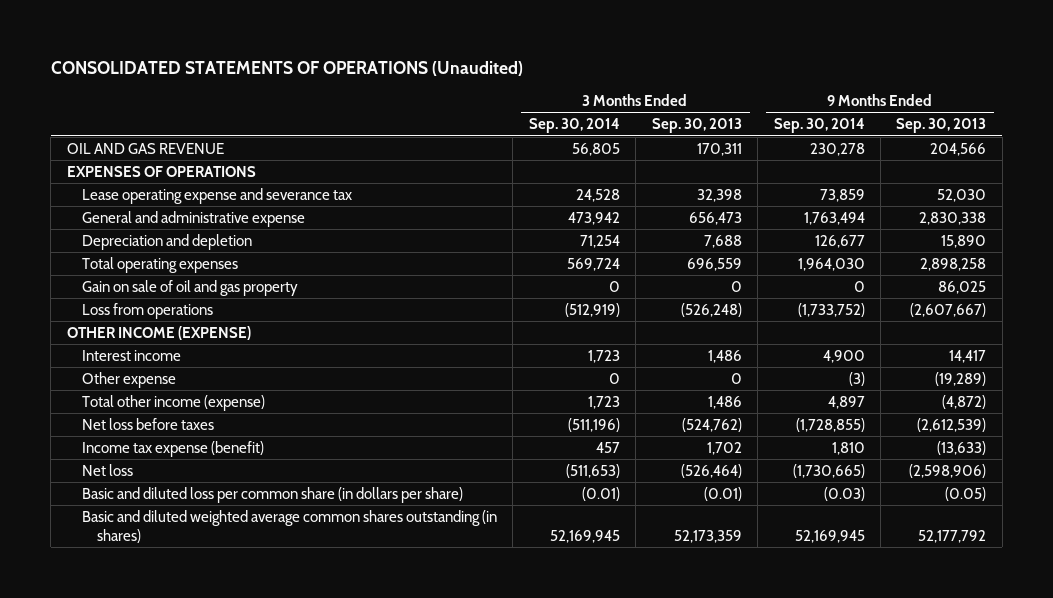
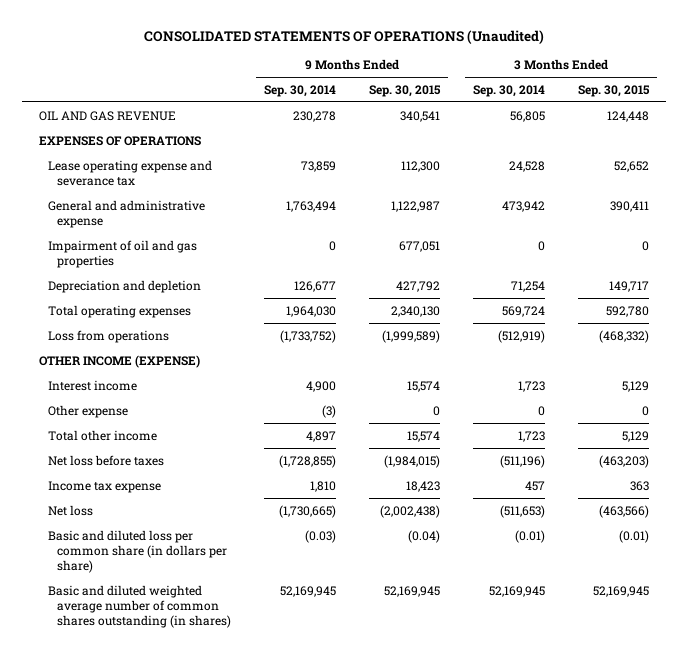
[651,118,742,134] Sep. 30, 2013 -> none
[896,118,987,134] Sep. 30, 2013 -> none
none -> [368,84,441,97] Sep. 30, 2015
none -> [578,84,651,97] Sep. 30, 2015
none -> [47,239,197,268] Impairment of oil and gas properties
[81,279,298,296] Gain on sale of oil and gas property -> none
[81,394,265,411] Total other income (expense) -> [47,429,157,441] Total other income
[81,440,264,457] Income tax expense (benefit) -> [47,480,161,493] Income tax expense
[81,509,497,543] Basic and diluted weighted average common shares outstanding (in shares) -> [47,584,231,629] Basic and diluted weighted average number of common shares outstanding (in shares)

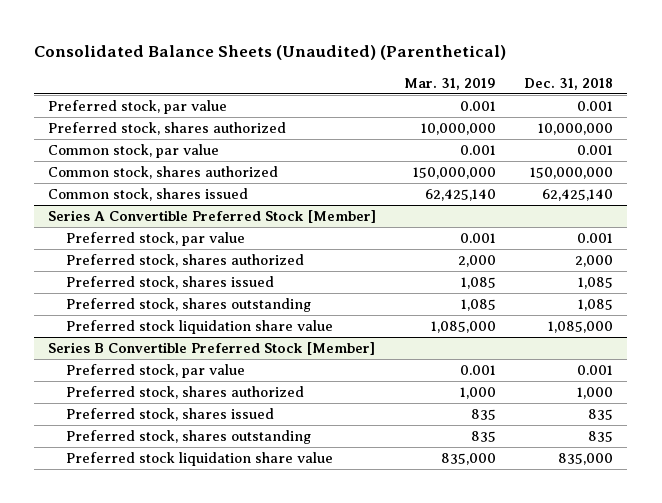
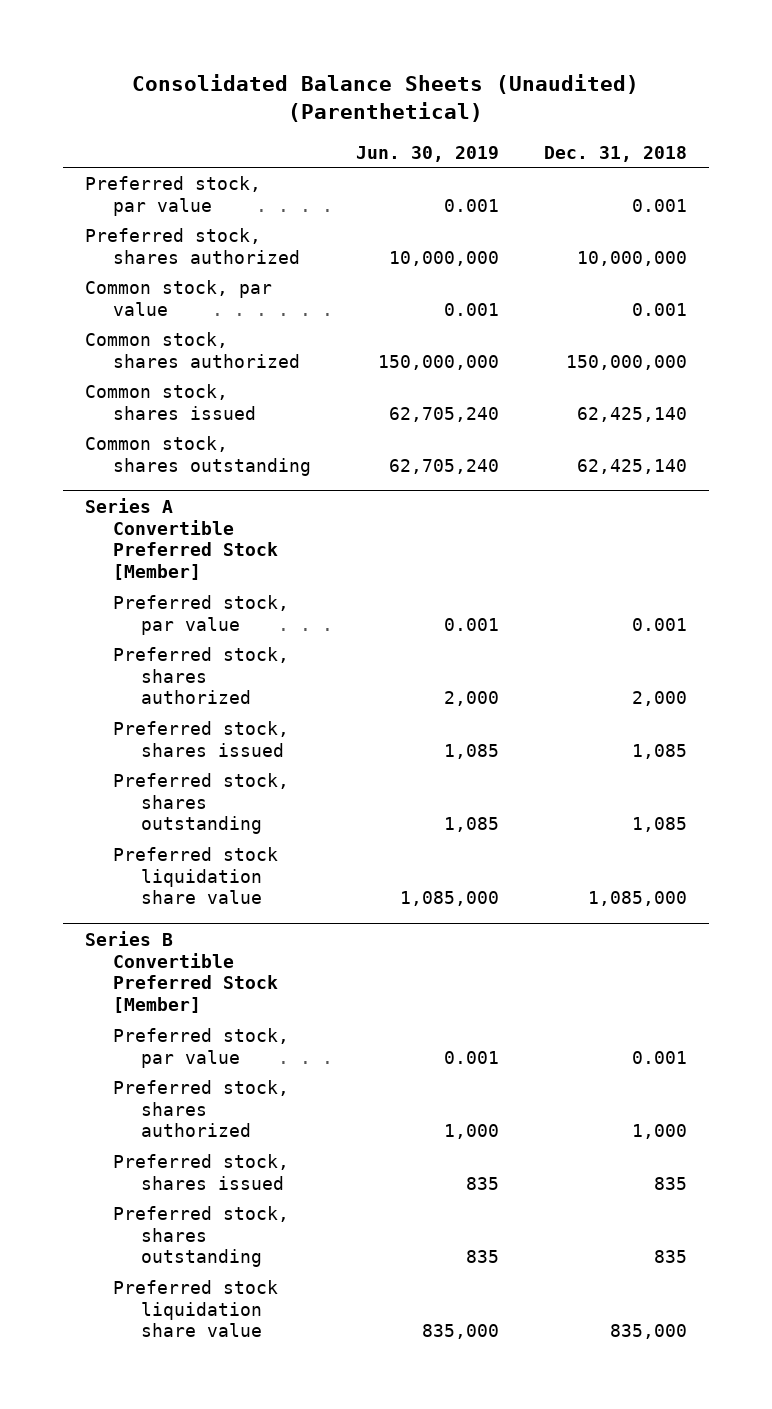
[404,77,497,90] Mar. 31, 2019 -> none
none -> [355,145,499,162] Jun. 30, 2019
none -> [85,435,311,476] Common stock, shares outstanding

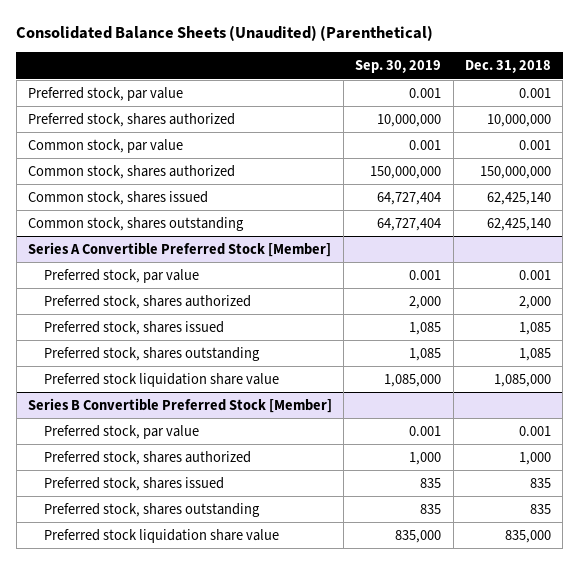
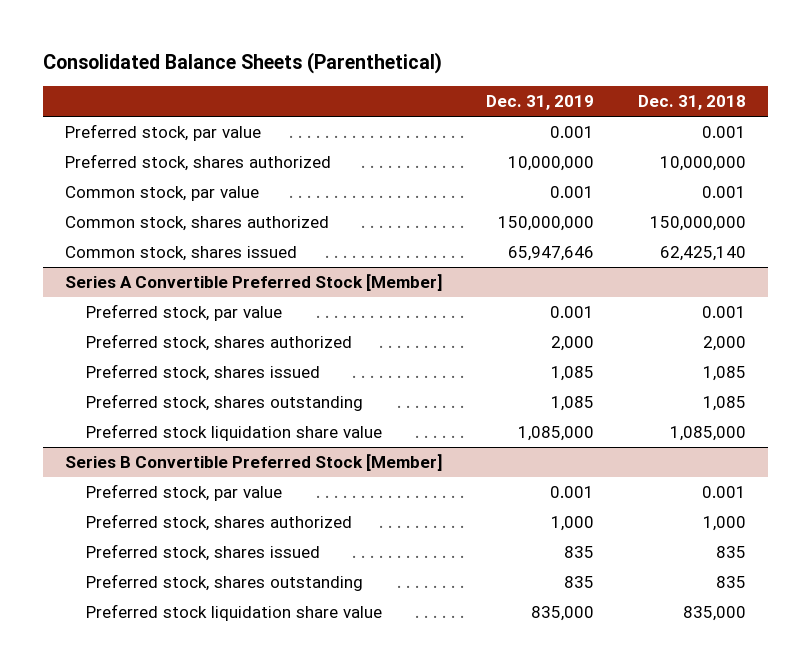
[16,25,434,42] Consolidated Balance Sheets (Unaudited) (Parenthetical) -> [42,52,442,75] Consolidated Balance Sheets (Parenthetical)
[355,60,442,74] Sep. 30, 2019 -> none
none -> [486,95,595,111] Dec. 31, 2019
[27,216,244,231] Common stock, shares outstanding -> none

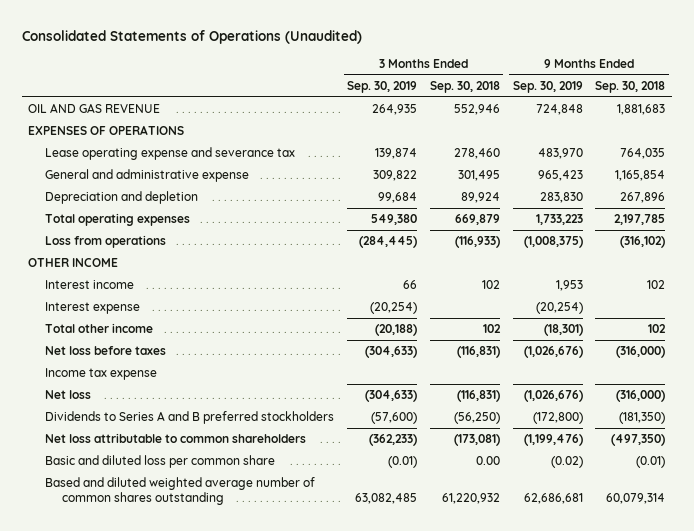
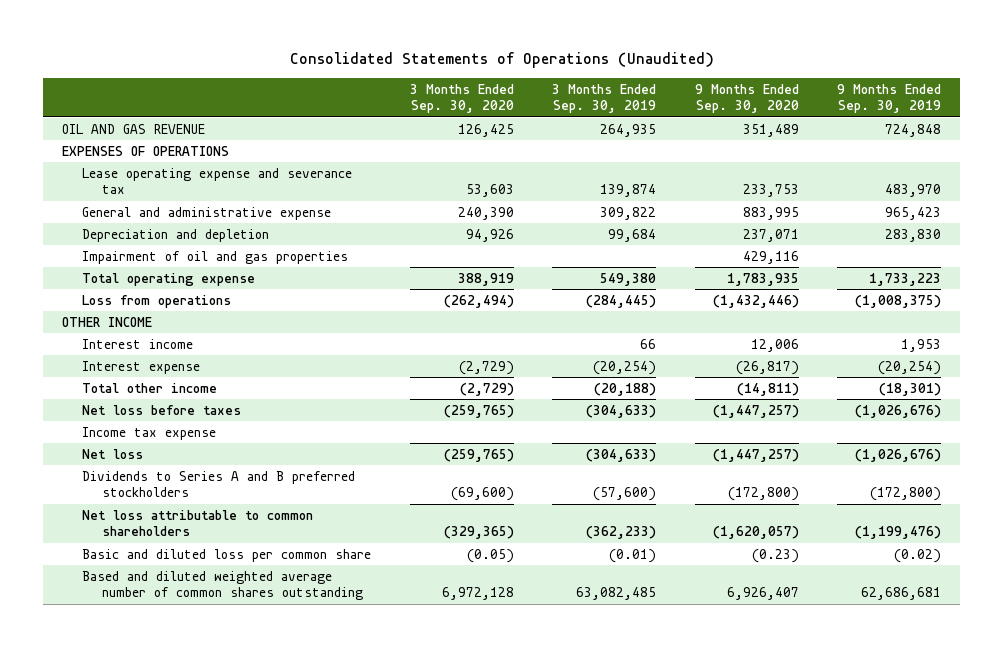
[429,80,500,93] Sep. 30, 2018 -> none
[595,80,666,93] Sep. 30, 2018 -> none
none -> [409,83,514,114] 3 Months Ended Sep. 30, 2020
none -> [694,83,799,114] 9 Months Ended Sep. 30, 2020
none -> [82,250,349,264] Impairment of oil and gas properties
[45,213,191,227] Total operating expenses -> [82,272,256,286] Total operating expense

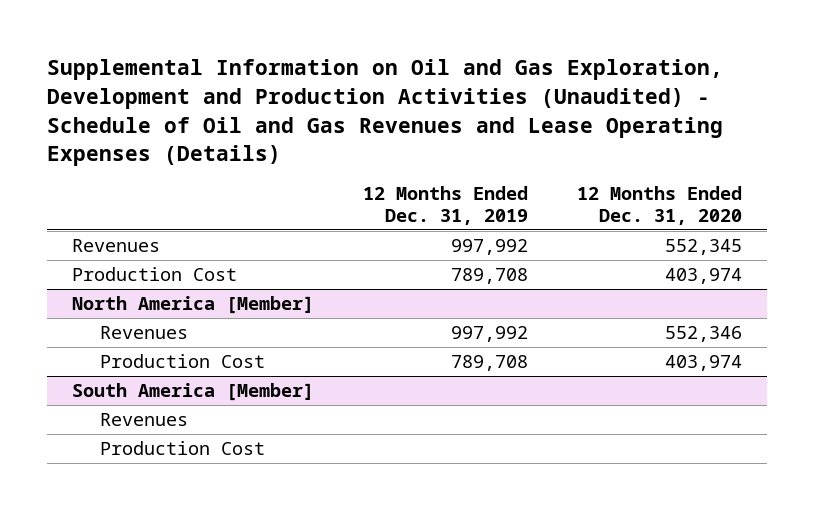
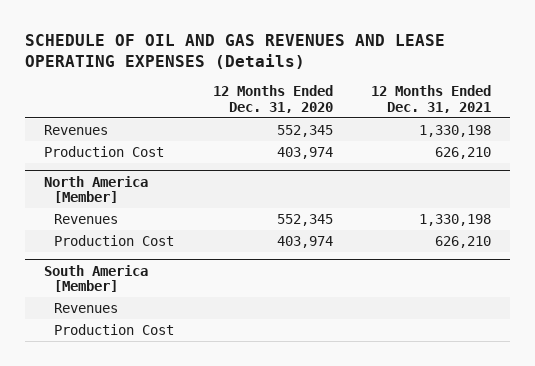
[46,59,723,167] Supplemental Information on Oil and Gas Exploration, Development and Production Activities (Unaudited) - Schedule of Oil and Gas Revenues and Lease Operating Expenses (Details) -> [24,33,445,69] SCHEDULE OF OIL AND GAS REVENUES AND LEASE OPERATING EXPENSES (Details)
[363,186,529,225] 12 Months Ended Dec. 31, 2019 -> none
none -> [370,85,491,114] 12 Months Ended Dec. 31, 2021
[665,325,743,342] 552,346 -> [276,213,333,226] 552,345

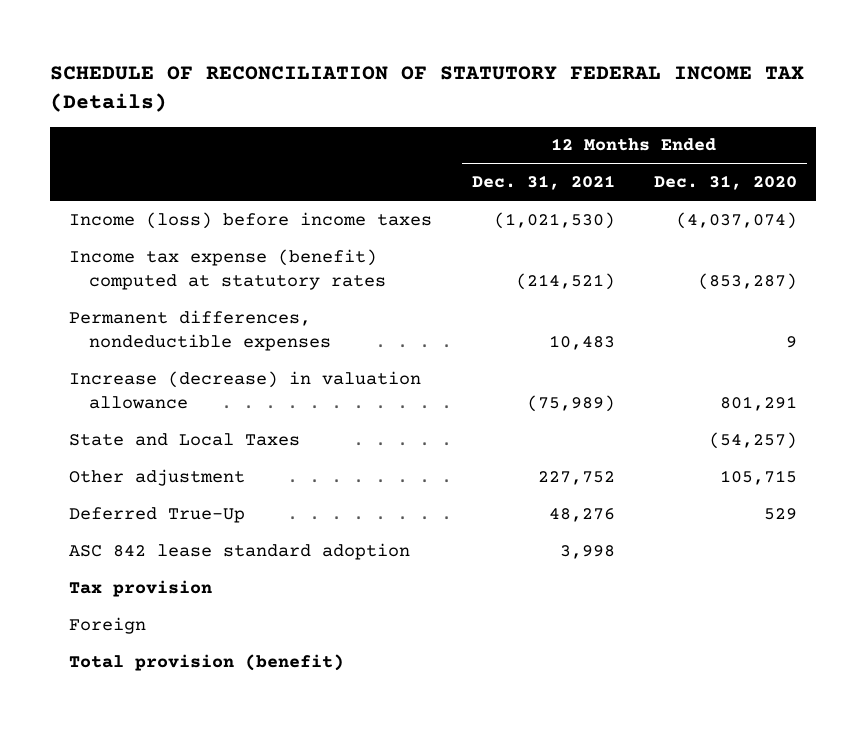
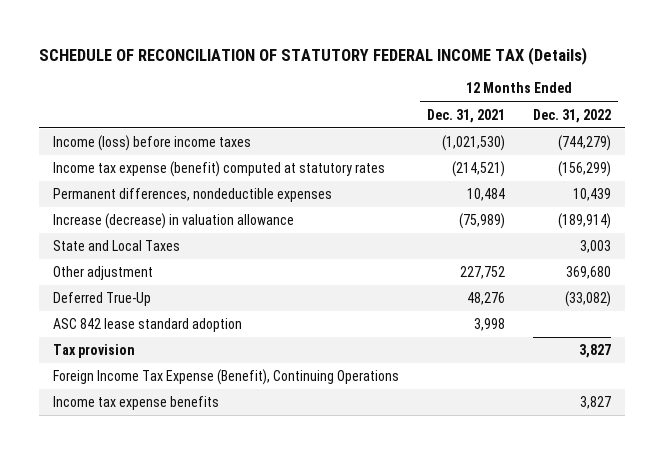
[653,175,797,191] Dec. 31, 2020 -> none
none -> [532,108,611,123] Dec. 31, 2022
[548,334,615,350] 10,483 -> [466,188,505,202] 10,484
[69,653,345,671] Total provision (benefit) -> none
[69,616,147,634] Foreign -> [52,369,399,386] Foreign Income Tax Expense (Benefit), Continuing Operations
none -> [52,396,219,411] Income tax expense benefits

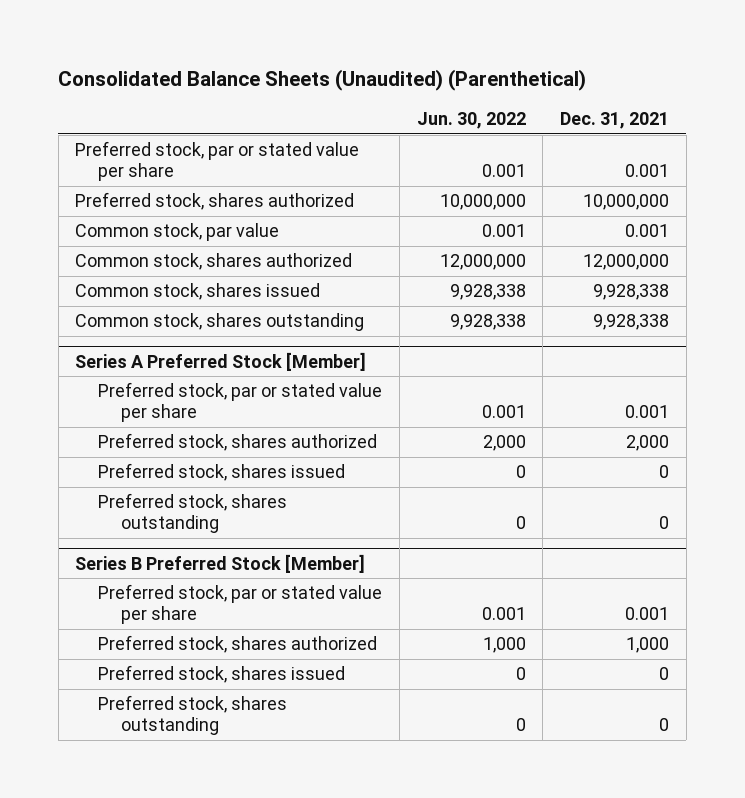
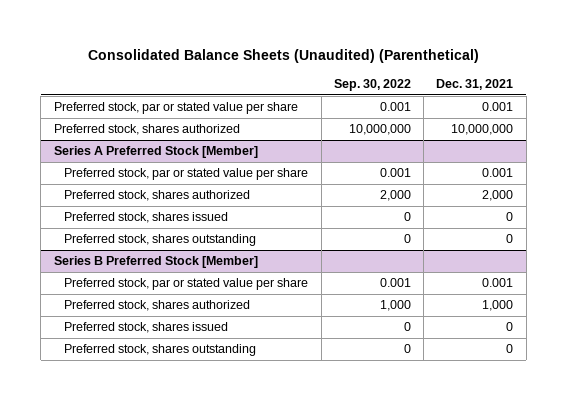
[416,112,526,130] Jun. 30, 2022 -> none
none -> [333,79,411,92] Sep. 30, 2022
[75,223,280,242] Common stock, par value -> none
[75,253,353,271] Common stock, shares authorized -> none
[75,283,321,301] Common stock, shares issued -> none
[75,313,365,332] Common stock, shares outstanding -> none

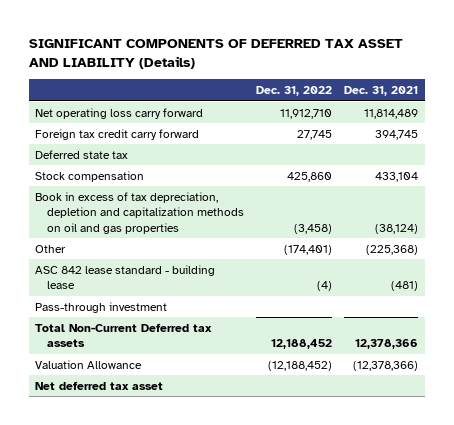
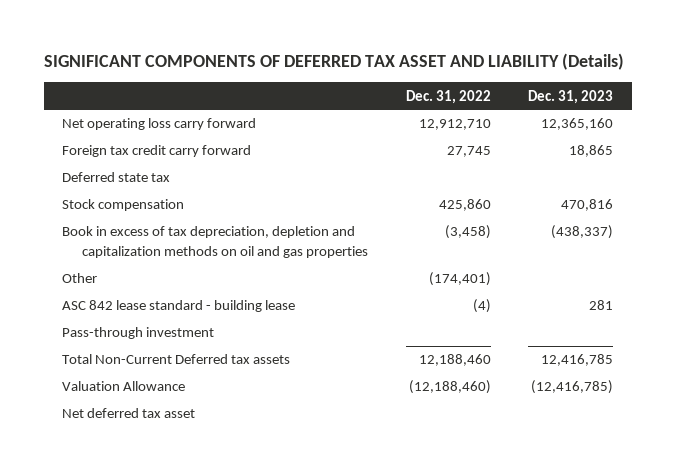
[344,86,419,97] Dec. 31, 2021 -> none
none -> [528,89,614,104] Dec. 31, 2023
[280,108,333,119] 11,912,710 -> [418,119,491,131] 12,912,710
[271,339,333,350] 12,188,452 -> [418,354,491,367] 12,188,460
[268,360,333,371] (12,188,452) -> [408,380,491,395] (12,188,460)

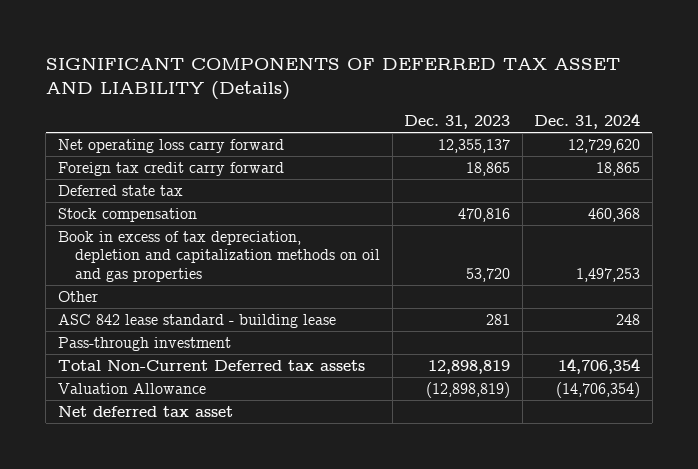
[405,89,491,104] Dec. 31, 2022 -> none
none -> [534,113,641,130] Dec. 31, 2024
[541,118,614,131] 12,365,160 -> [438,138,511,153] 12,355,137
[551,225,614,240] (438,337) -> [466,268,511,283] 53,720
[541,354,614,367] 12,416,785 -> [428,359,511,374] 12,898,819
[531,380,614,395] (12,416,785) -> [426,381,511,398] (12,898,819)

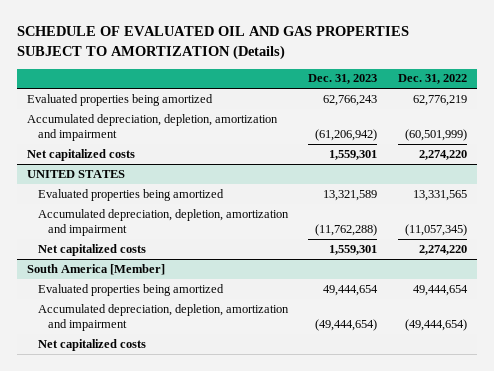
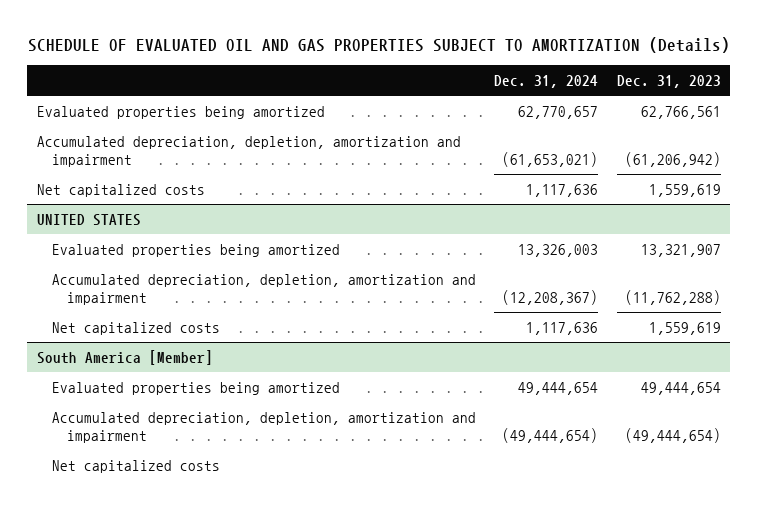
[398,74,468,85] Dec. 31, 2022 -> none
none -> [494,74,599,88] Dec. 31, 2024
[323,94,378,106] 62,766,243 -> [641,105,722,119] 62,766,561
[329,149,378,160] 1,559,301 -> [649,183,722,197] 1,559,619
[323,189,378,201] 13,321,589 -> [641,243,722,257] 13,321,907
[329,244,378,255] 1,559,301 -> [649,321,722,335] 1,559,619

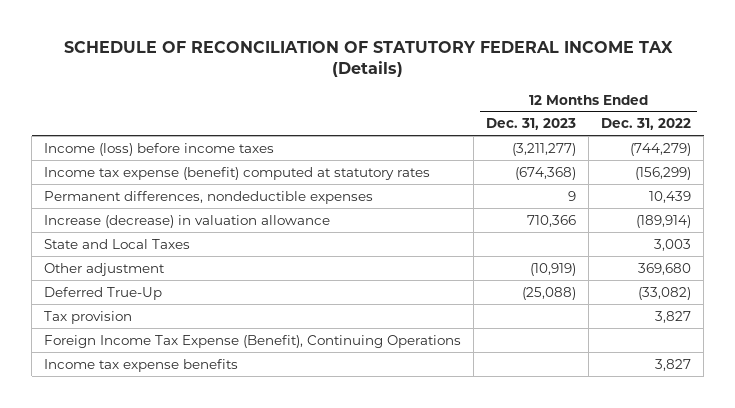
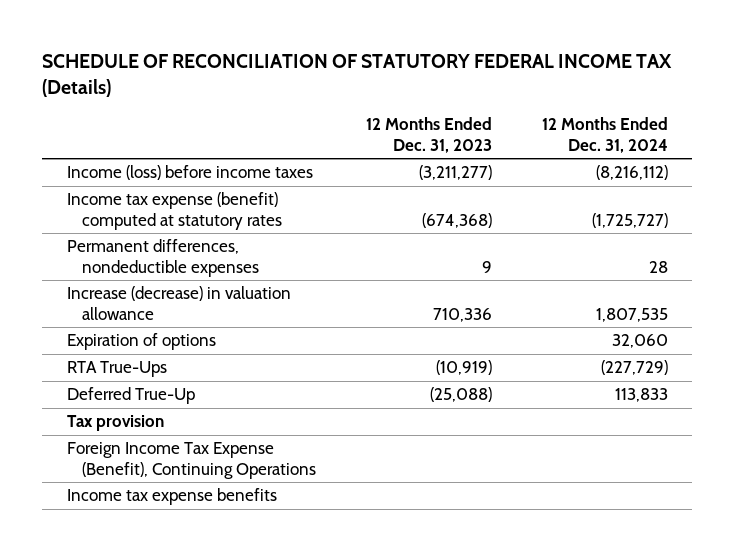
[601,118,692,131] Dec. 31, 2022 -> none
none -> [541,117,668,153] 12 Months Ended Dec. 31, 2024
[44,238,191,249] State and Local Taxes -> none
[527,214,577,227] 710,366 -> [432,307,492,322] 710,336
none -> [67,333,217,351] Expiration of options
[44,262,166,276] Other adjustment -> [67,361,168,378] RTA True-Ups

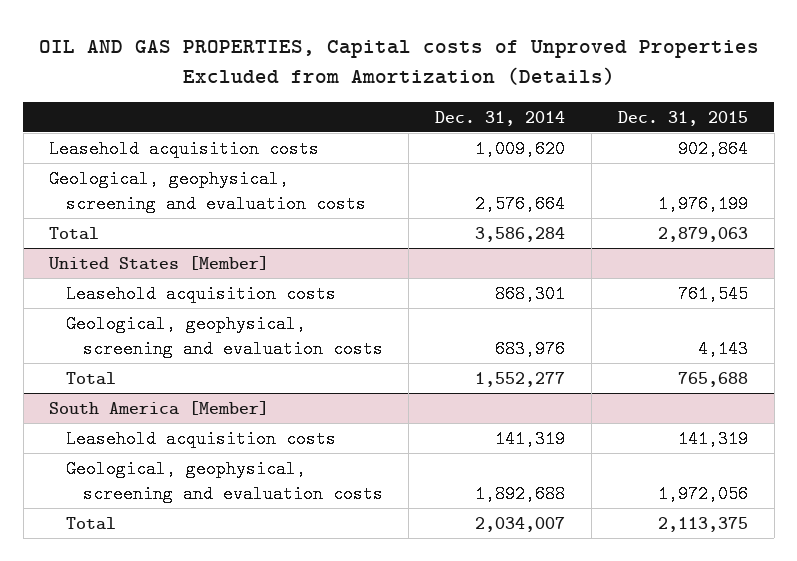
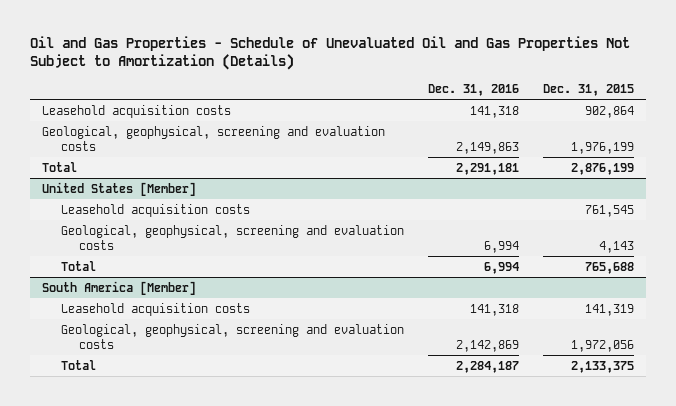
[38,40,759,85] OIL AND GAS PROPERTIES, Capital costs of Unproved Properties Excluded from Amortization (Details) -> [30,36,631,71] Oil and Gas Properties - Schedule of Unevaluated Oil and Gas Properties Not Subject to Amortization (Details)
[435,110,566,126] Dec. 31, 2014 -> none
none -> [427,83,519,96] Dec. 31, 2016
[657,226,748,242] 2,879,063 -> [571,162,635,175] 2,876,199
[657,516,748,532] 2,113,375 -> [571,360,635,373] 2,133,375

